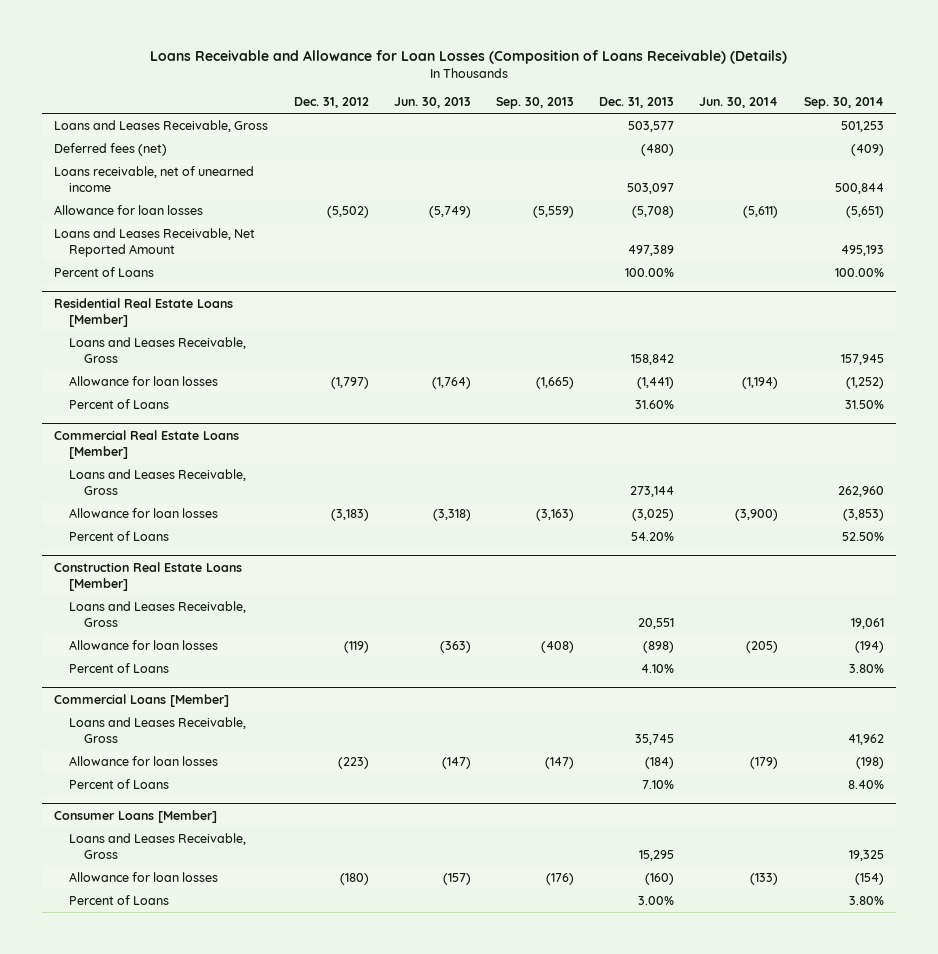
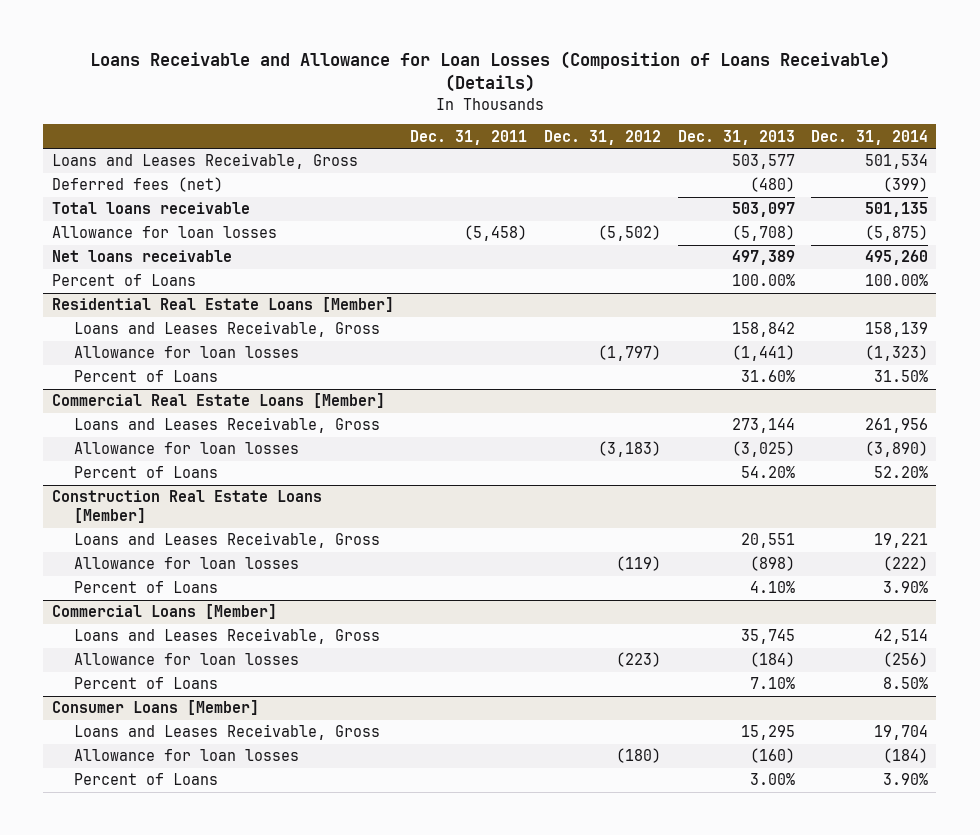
[393,96,471,108] Jun. 30, 2013 -> none
[495,96,574,109] Sep. 30, 2013 -> none
[699,96,779,108] Jun. 30, 2014 -> none
[803,96,884,109] Sep. 30, 2014 -> none
none -> [410,129,528,145] Dec. 31, 2011
none -> [811,129,929,145] Dec. 31, 2014
[54,165,255,192] Loans receivable, net of unearned income -> [51,202,250,215] Total loans receivable
[54,227,256,257] Loans and Leases Receivable, Net Reported Amount -> [51,250,232,263] Net loans receivable

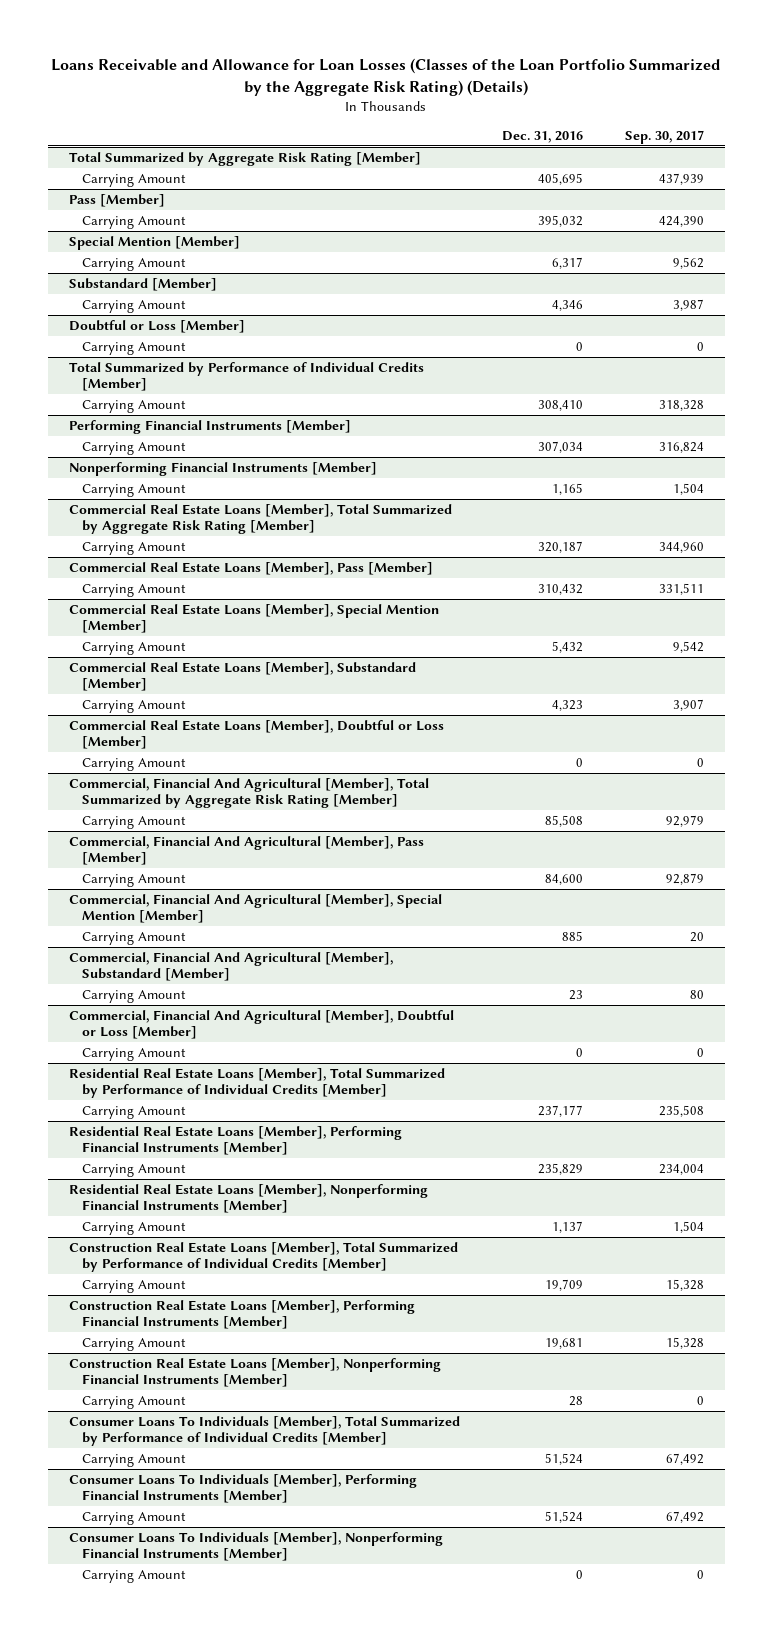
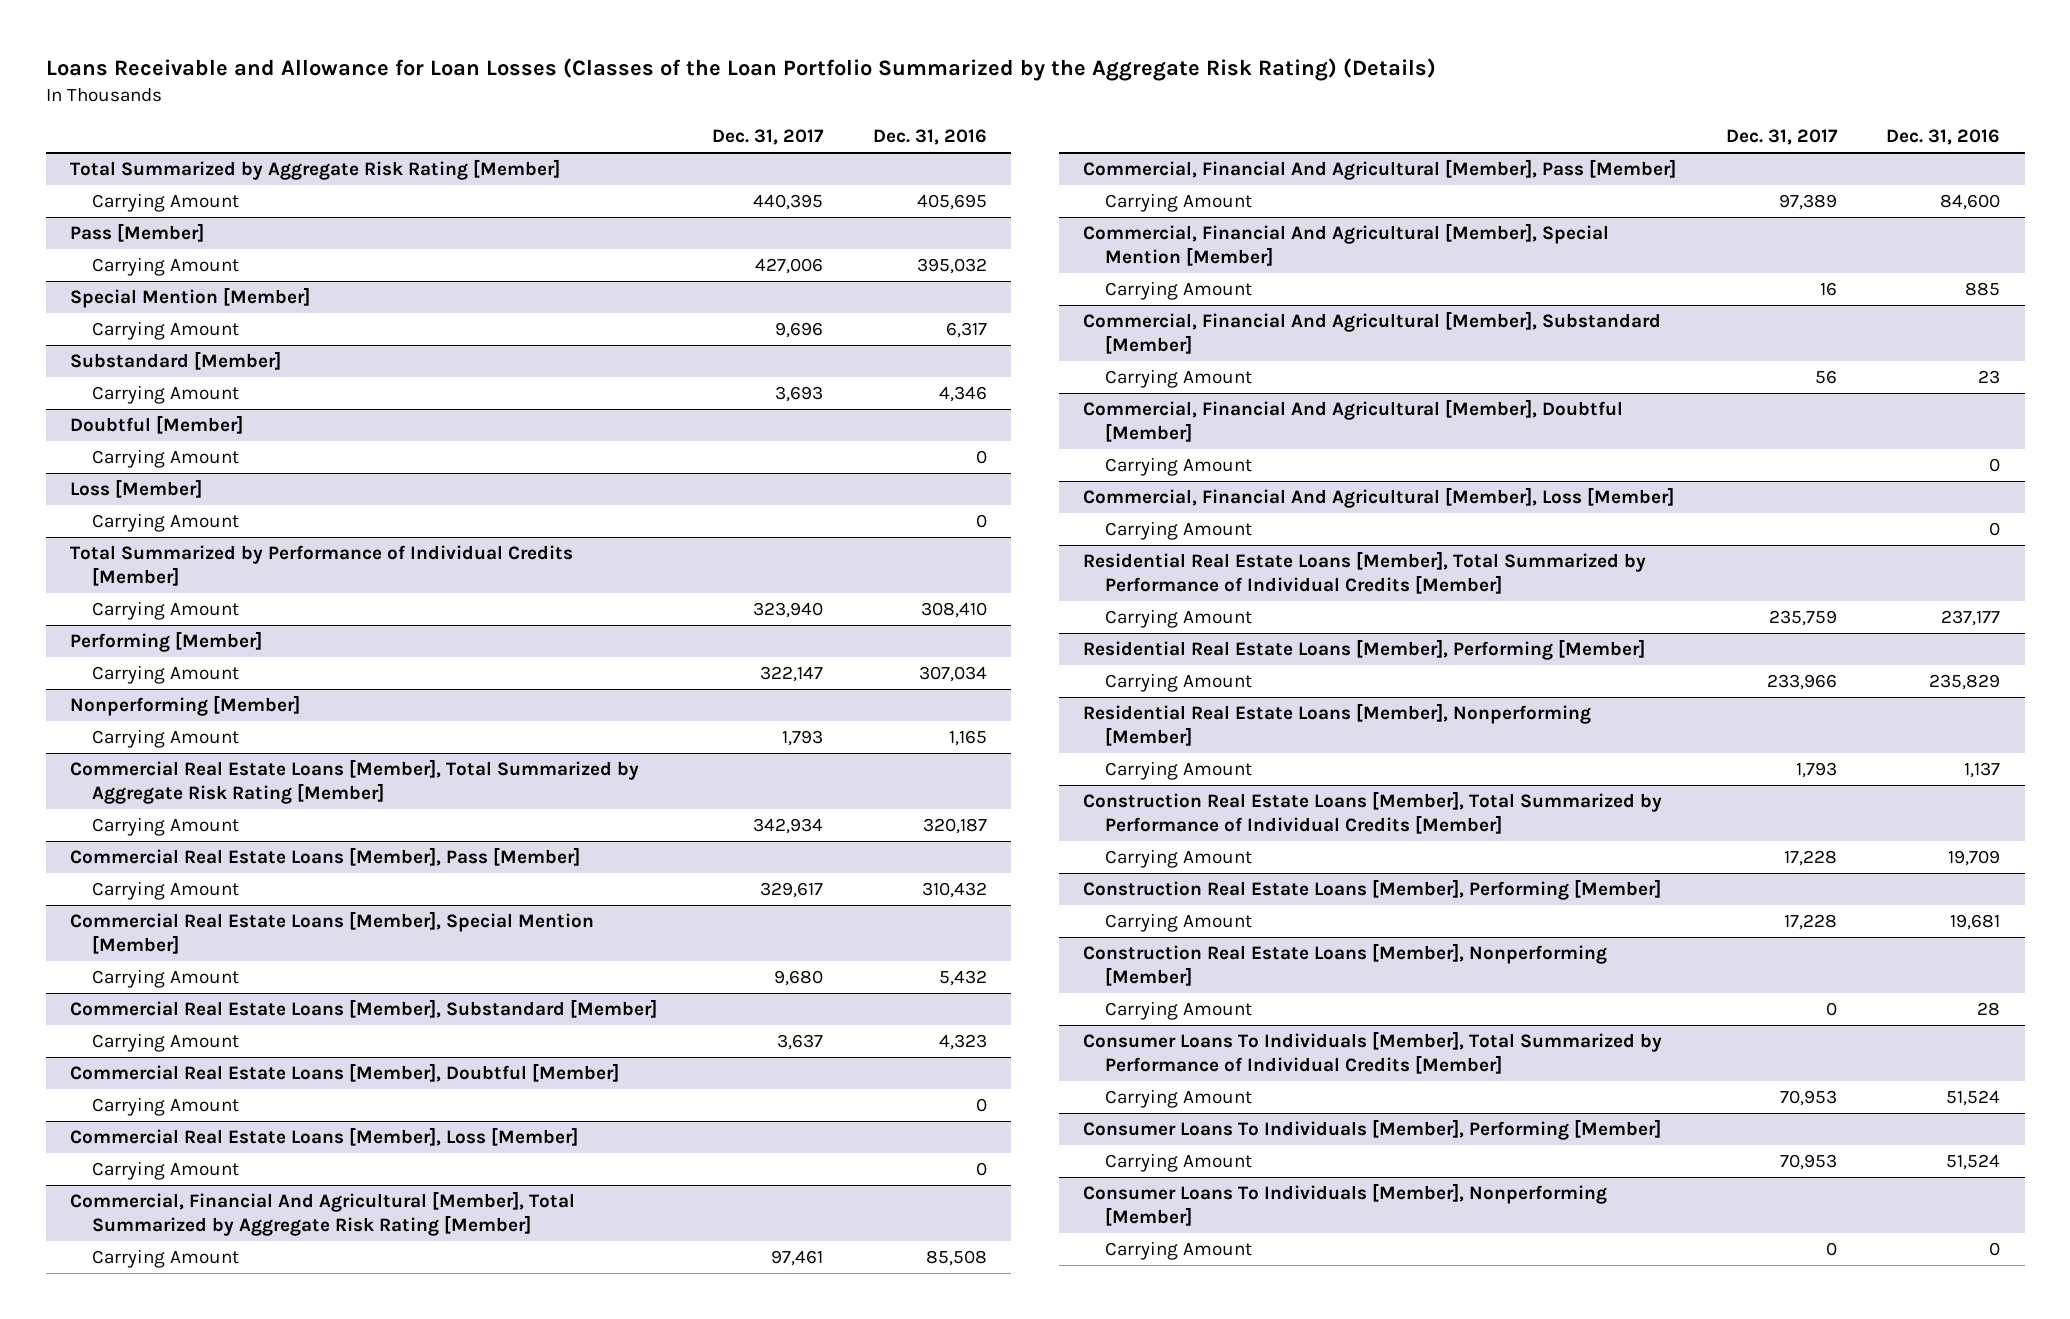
[624,129,704,144] Sep. 30, 2017 -> none
none -> [712,129,825,146] Dec. 31, 2017
[69,320,246,334] Doubtful or Loss [Member] -> [70,415,244,435] Doubtful [Member]
none -> [70,479,203,499] Loss [Member]
none -> [91,513,239,533] Carrying Amount
[69,420,352,435] Performing Financial Instruments [Member] -> [70,631,263,653] Performing [Member]
[69,462,378,477] Nonperforming Financial Instruments [Member] -> [70,695,301,717] Nonperforming [Member]
[69,720,445,750] Commercial Real Estate Loans [Member], Doubtful or Loss [Member] -> [70,1063,620,1083] Commercial Real Estate Loans [Member], Doubtful [Member]
none -> [70,1127,579,1147] Commercial Real Estate Loans [Member], Loss [Member]
none -> [91,1161,239,1181] Carrying Amount
[69,1010,455,1040] Commercial, Financial And Agricultural [Member], Doubtful or Loss [Member] -> [1083,399,1624,443] Commercial, Financial And Agricultural [Member], Doubtful [Member]
none -> [1083,487,1675,509] Commercial, Financial And Agricultural [Member], Loss [Member]
none -> [1104,521,1252,541] Carrying Amount
[69,1126,403,1156] Residential Real Estate Loans [Member], Performing Financial Instruments [Member] -> [1083,639,1646,661] Residential Real Estate Loans [Member], Performing [Member]
[69,1184,429,1214] Residential Real Estate Loans [Member], Nonperforming Financial Instruments [Member] -> [1083,703,1592,747] Residential Real Estate Loans [Member], Nonperforming [Member]
[69,1300,416,1330] Construction Real Estate Loans [Member], Performing Financial Instruments [Member] -> [1083,879,1662,901] Construction Real Estate Loans [Member], Performing [Member]
[69,1358,442,1388] Construction Real Estate Loans [Member], Nonperforming Financial Instruments [Member] -> [1083,943,1608,987] Construction Real Estate Loans [Member], Nonperforming [Member]
[69,1474,418,1504] Consumer Loans To Individuals [Member], Performing Financial Instruments [Member] -> [1083,1119,1662,1141] Consumer Loans To Individuals [Member], Performing [Member]
[69,1532,444,1562] Consumer Loans To Individuals [Member], Nonperforming Financial Instruments [Member] -> [1083,1183,1608,1227] Consumer Loans To Individuals [Member], Nonperforming [Member]

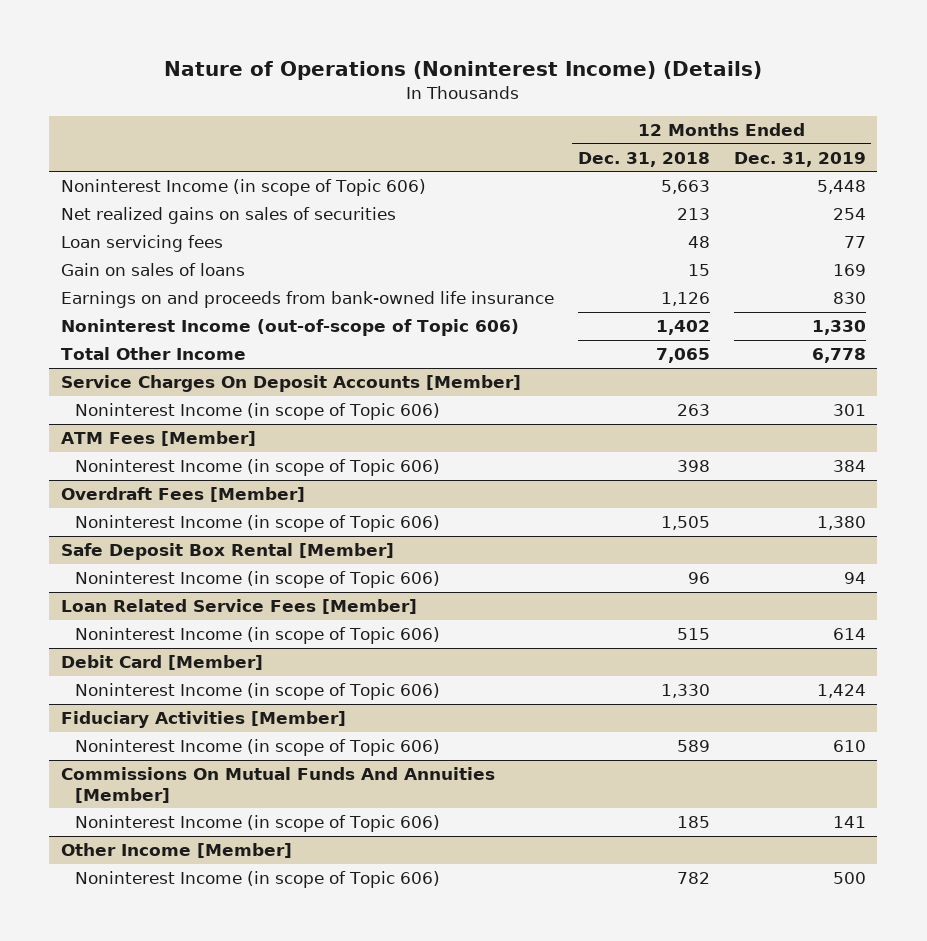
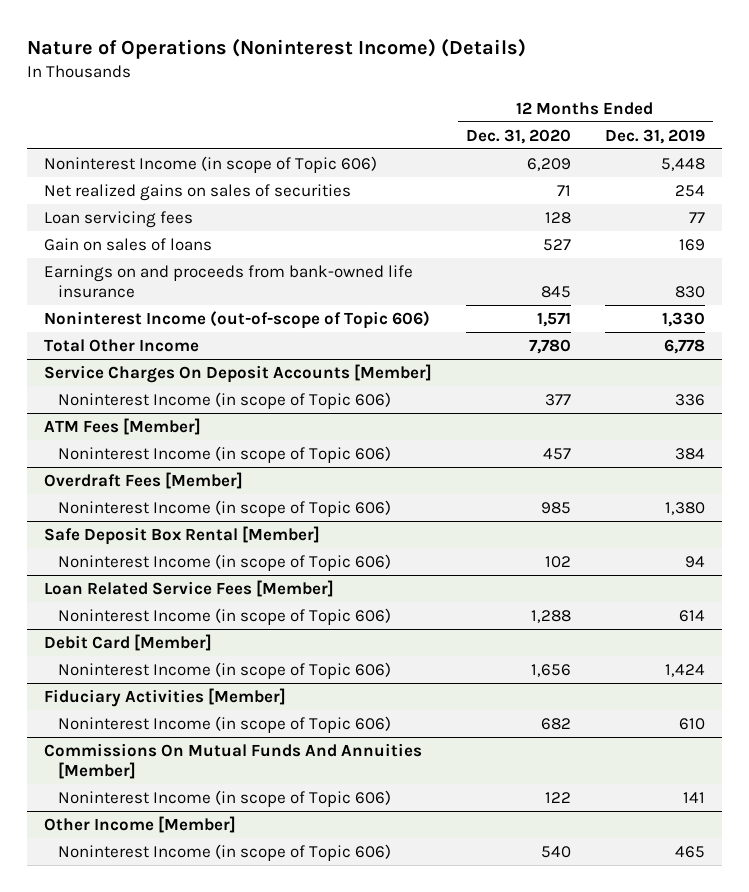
[577,151,710,167] Dec. 31, 2018 -> none
none -> [466,128,572,144] Dec. 31, 2020
[832,404,866,417] 301 -> [674,394,705,407] 336
[832,872,866,885] 500 -> [674,846,705,859] 465

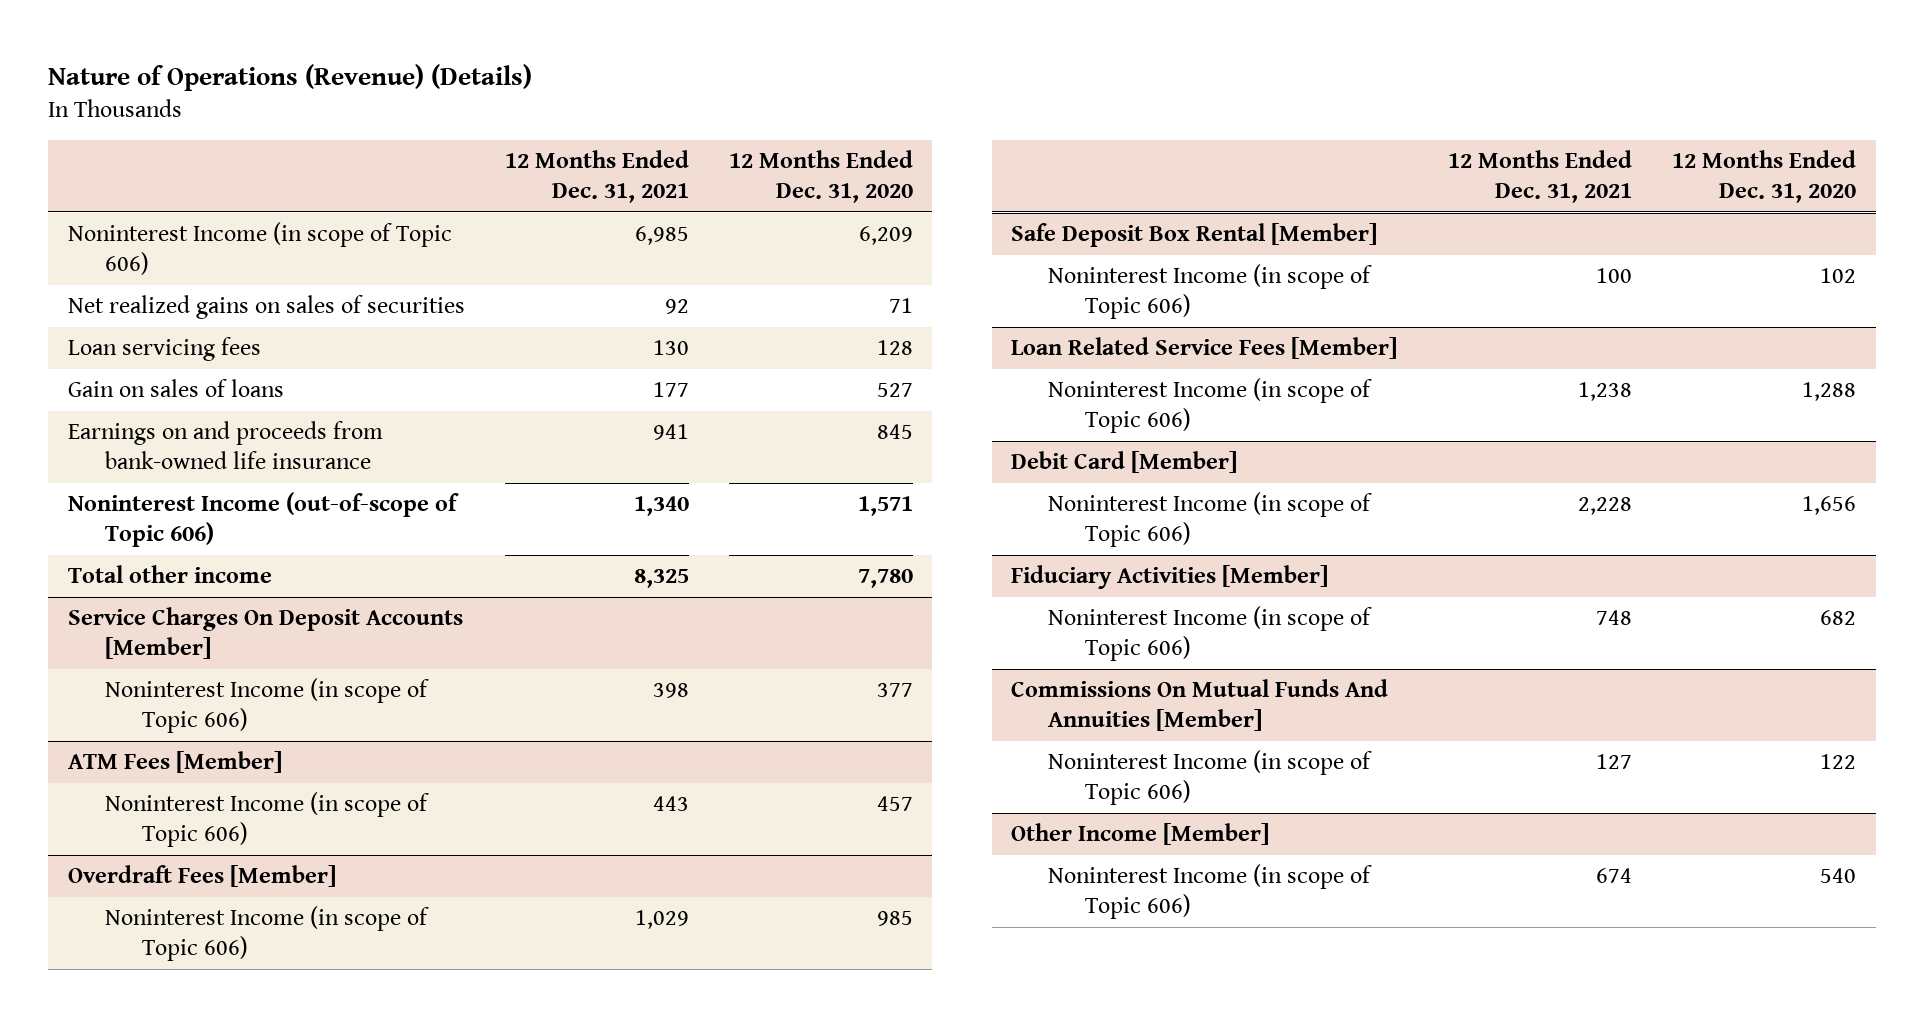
[27,38,527,60] Nature of Operations (Noninterest Income) (Details) -> [47,63,532,91] Nature of Operations (Revenue) (Details)
[604,128,705,144] Dec. 31, 2019 -> none
none -> [504,150,689,204] 12 Months Ended Dec. 31, 2021
[44,339,200,353] Total Other Income -> [67,565,272,584] Total other income

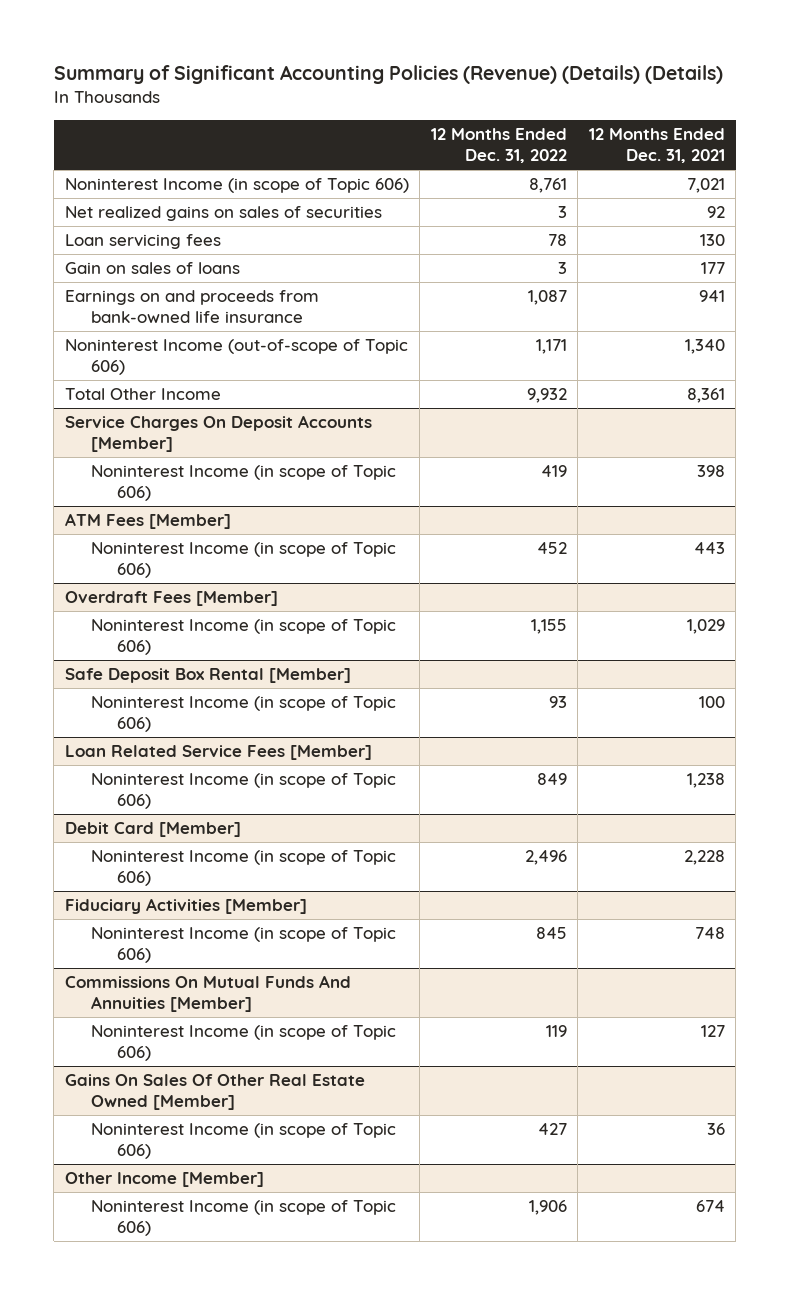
[47,63,532,91] Nature of Operations (Revenue) (Details) -> [53,65,723,85] Summary of Significant Accounting Policies (Revenue) (Details) (Details)
[728,150,913,204] 12 Months Ended Dec. 31, 2020 -> none
none -> [430,127,567,164] 12 Months Ended Dec. 31, 2022
[634,226,689,246] 6,985 -> [686,178,725,194] 7,021
[67,565,272,584] Total other income -> [64,388,221,401] Total Other Income
[633,569,689,589] 8,325 -> [686,388,725,404] 8,361
none -> [64,1074,365,1111] Gains On Sales Of Other Real Estate Owned [Member]
none -> [90,1123,396,1160] Noninterest Income (in scope of Topic 606)

